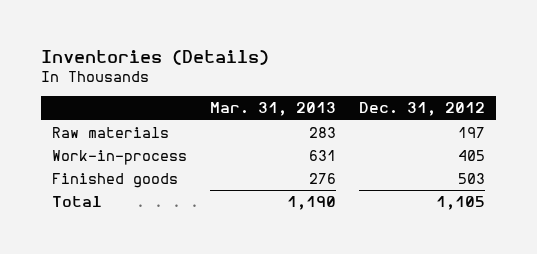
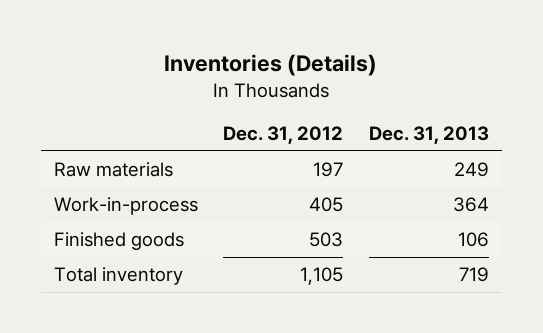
[209,102,336,117] Mar. 31, 2013 -> none
none -> [368,126,489,145] Dec. 31, 2013
[52,196,103,208] Total -> [53,267,183,286] Total inventory

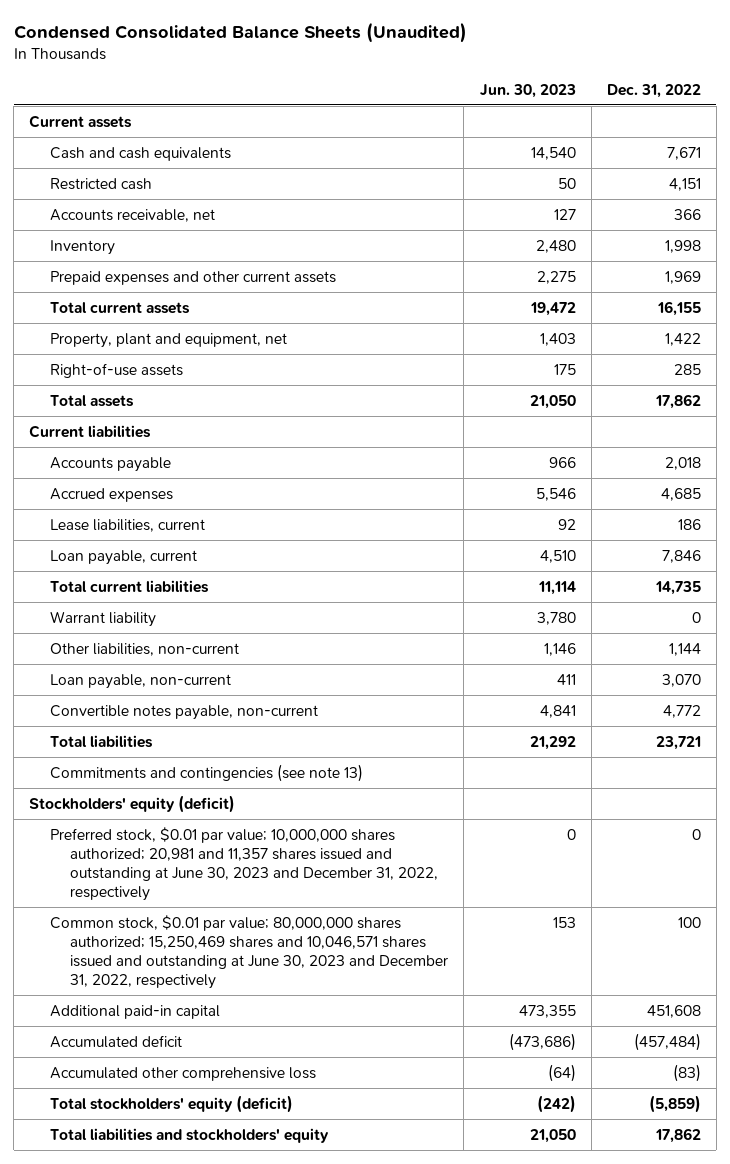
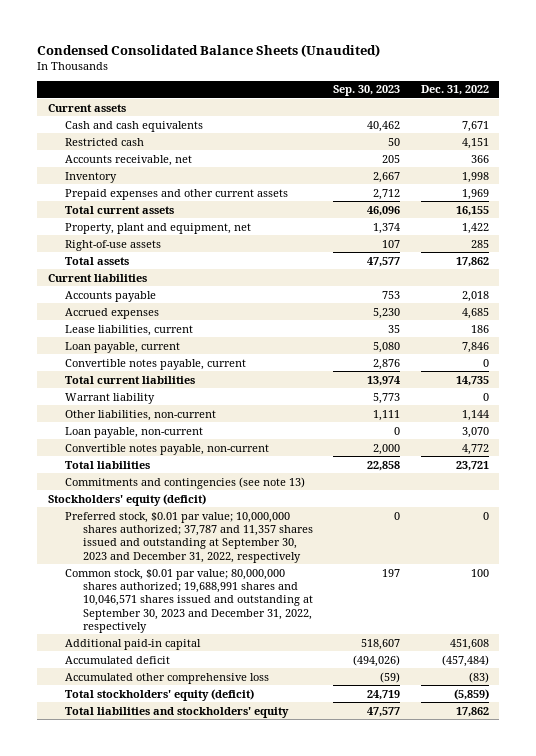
[479,83,576,98] Jun. 30, 2023 -> none
none -> [333,85,401,97] Sep. 30, 2023
none -> [65,358,247,370] Convertible notes payable, current
[49,826,439,901] Preferred stock, $0.01 par value; 10,000,000 shares authorized; 20,981 and 11,357 shares issued and outstanding at June 30, 2023 and December 31, 2022, respectively -> [65,511,313,563] Preferred stock, $0.01 par value; 10,000,000 shares authorized; 37,787 and 11,357 shares issued and outstanding at September 30, 2023 and December 31, 2022, respectively
[49,914,449,989] Common stock, $0.01 par value; 80,000,000 shares authorized; 15,250,469 shares and 10,046,571 shares issued and outstanding at June 30, 2023 and December 31, 2022, respectively -> [65,568,313,633] Common stock, $0.01 par value; 80,000,000 shares authorized; 19,688,991 shares and 10,046,571 shares issued and outstanding at September 30, 2023 and December 31, 2022, respectively

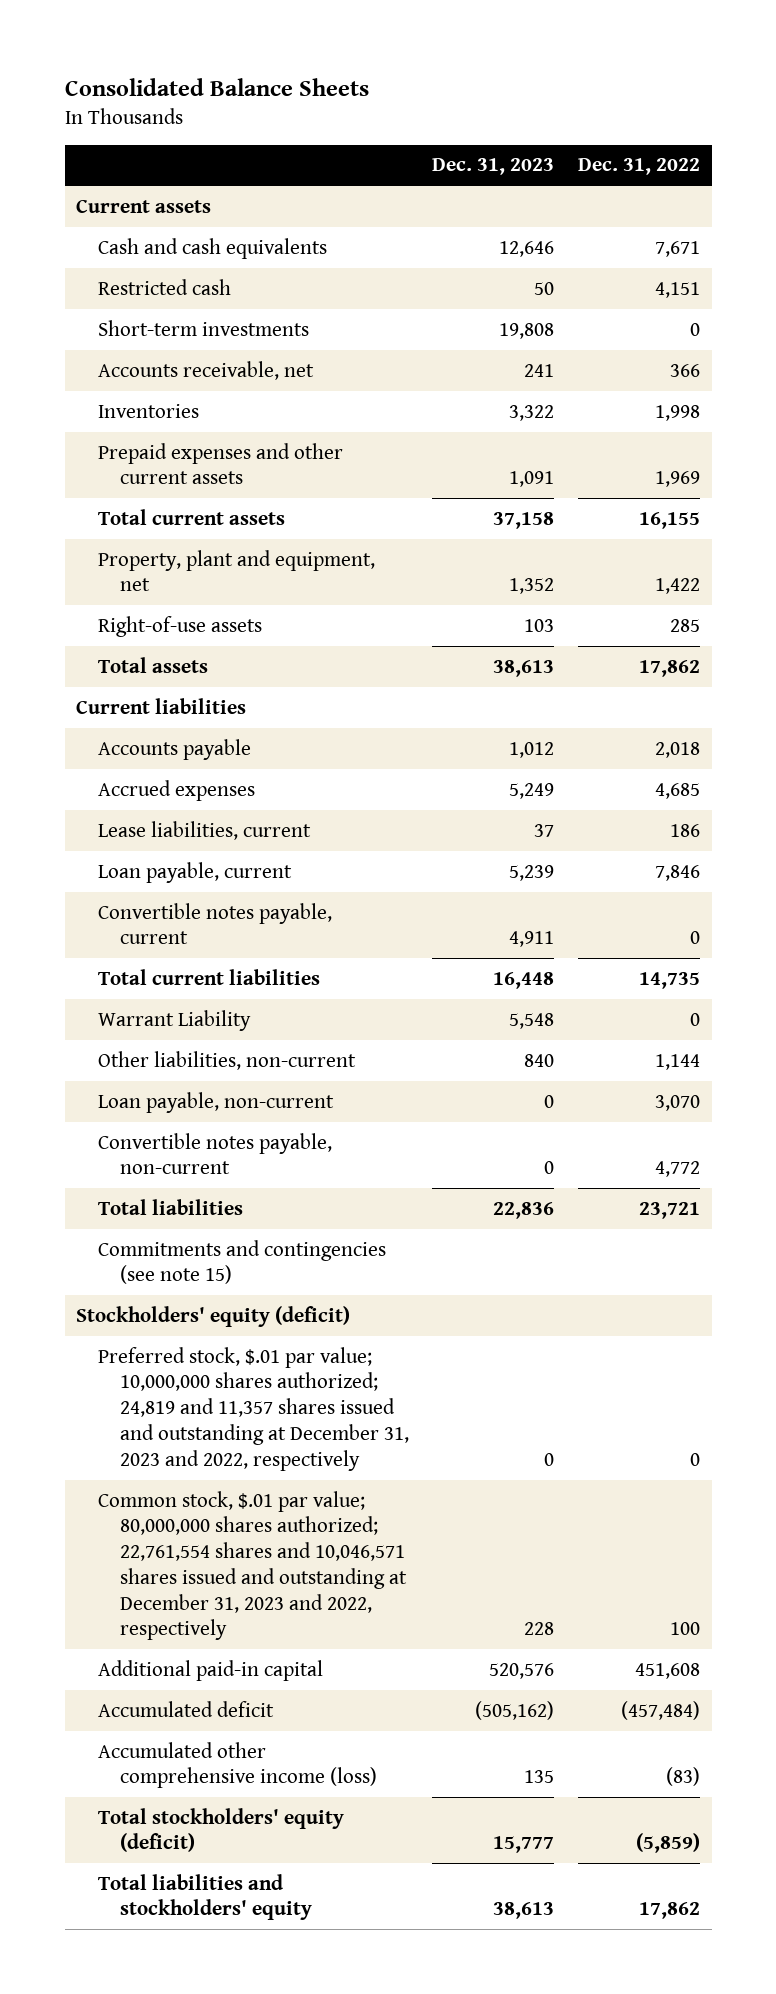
[37,43,381,57] Condensed Consolidated Balance Sheets (Unaudited) -> [64,78,369,97] Consolidated Balance Sheets
[333,85,401,97] Sep. 30, 2023 -> none
none -> [432,158,555,176] Dec. 31, 2023
none -> [98,319,310,336] Short-term investments
[65,171,118,183] Inventory -> [98,403,200,418] Inventories
[65,392,156,404] Warrant liability -> [98,1009,252,1031] Warrant Liability
[65,476,306,489] Commitments and contingencies (see note 13) -> [98,1239,387,1285] Commitments and contingencies (see note 15)
[65,511,313,563] Preferred stock, $0.01 par value; 10,000,000 shares authorized; 37,787 and 11,357 shares issued and outstanding at September 30, 2023 and December 31, 2022, respectively -> [98,1346,409,1471] Preferred stock, $.01 par value; 10,000,000 shares authorized; 24,819 and 11,357 shares issued and outstanding at December 31, 2023 and 2022, respectively
[65,568,313,633] Common stock, $0.01 par value; 80,000,000 shares authorized; 19,688,991 shares and 10,046,571 shares issued and outstanding at September 30, 2023 and December 31, 2022, respectively -> [98,1490,407,1641] Common stock, $.01 par value; 80,000,000 shares authorized; 22,761,554 shares and 10,046,571 shares issued and outstanding at December 31, 2023 and 2022, respectively
[65,672,270,684] Accumulated other comprehensive loss -> [98,1741,377,1789] Accumulated other comprehensive income (loss)

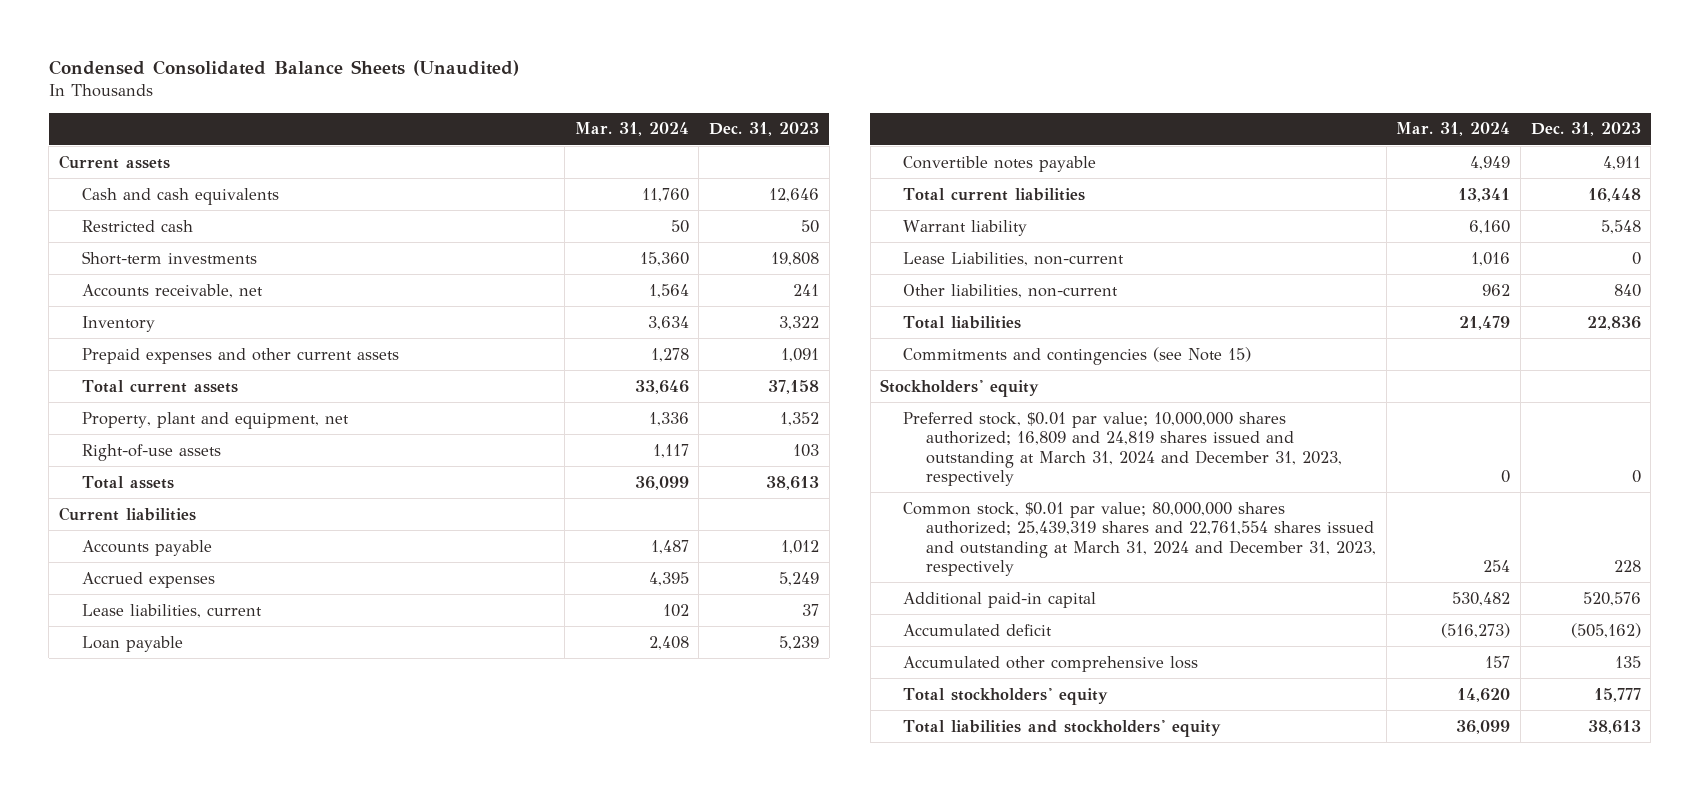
[64,78,369,97] Consolidated Balance Sheets -> [48,60,519,77] Condensed Consolidated Balance Sheets (Unaudited)
[577,158,700,176] Dec. 31, 2022 -> none
none -> [574,122,689,137] Mar. 31, 2024
[98,403,200,418] Inventories -> [81,315,155,332] Inventory
[98,861,293,883] Loan payable, current -> [81,635,183,652] Loan payable
[98,902,333,945] Convertible notes payable, current -> [903,155,1097,172] Convertible notes payable
[98,1009,252,1031] Warrant Liability -> [903,219,1028,236] Warrant liability
none -> [903,251,1125,266] Lease Liabilities, non-current
[98,1091,335,1113] Loan payable, non-current -> none
[98,1132,333,1175] Convertible notes payable, non-current -> none
[98,1239,387,1285] Commitments and contingencies (see note 15) -> [903,346,1252,365] Commitments and contingencies (see Note 15)
[76,1305,351,1327] Stockholders' equity (deficit) -> [880,378,1040,397] Stockholders' equity
[98,1346,409,1471] Preferred stock, $.01 par value; 10,000,000 shares authorized; 24,819 and 11,357 shares issued and outstanding at December 31, 2023 and 2022, respectively -> [903,411,1343,487] Preferred stock, $0.01 par value; 10,000,000 shares authorized; 16,809 and 24,819 shares issued and outstanding at March 31, 2024 and December 31, 2023, respectively
[98,1490,407,1641] Common stock, $.01 par value; 80,000,000 shares authorized; 22,761,554 shares and 10,046,571 shares issued and outstanding at December 31, 2023 and 2022, respectively -> [903,501,1377,577] Common stock, $0.01 par value; 80,000,000 shares authorized; 25,439,319 shares and 22,761,554 shares issued and outstanding at March 31, 2024 and December 31, 2023, respectively
[98,1741,377,1789] Accumulated other comprehensive income (loss) -> [903,655,1199,672] Accumulated other comprehensive loss
[98,1807,345,1853] Total stockholders' equity (deficit) -> [903,687,1109,705] Total stockholders' equity

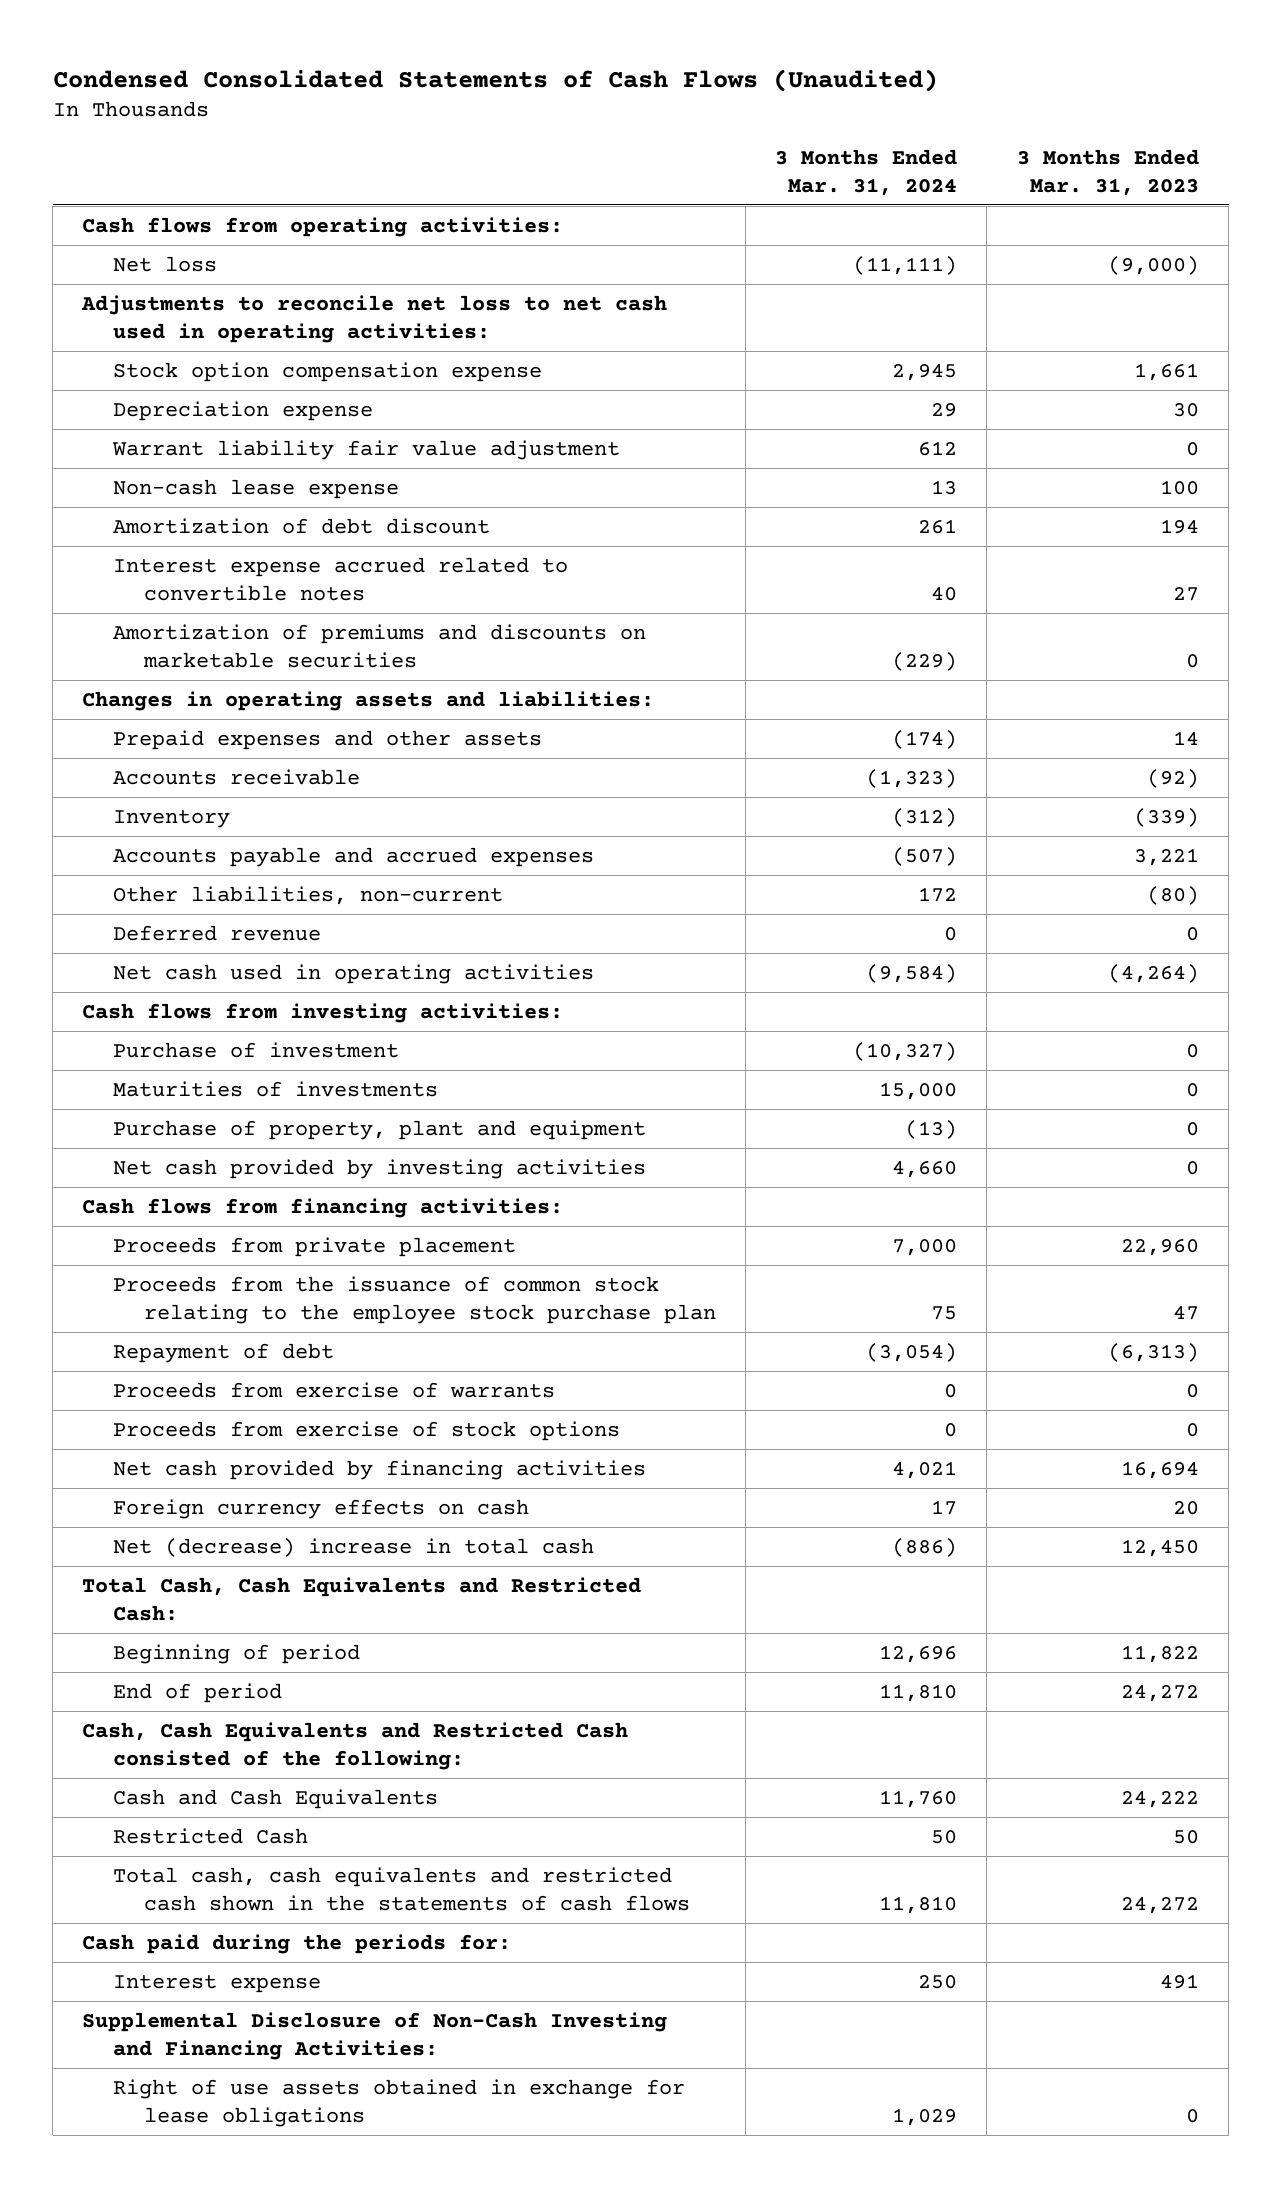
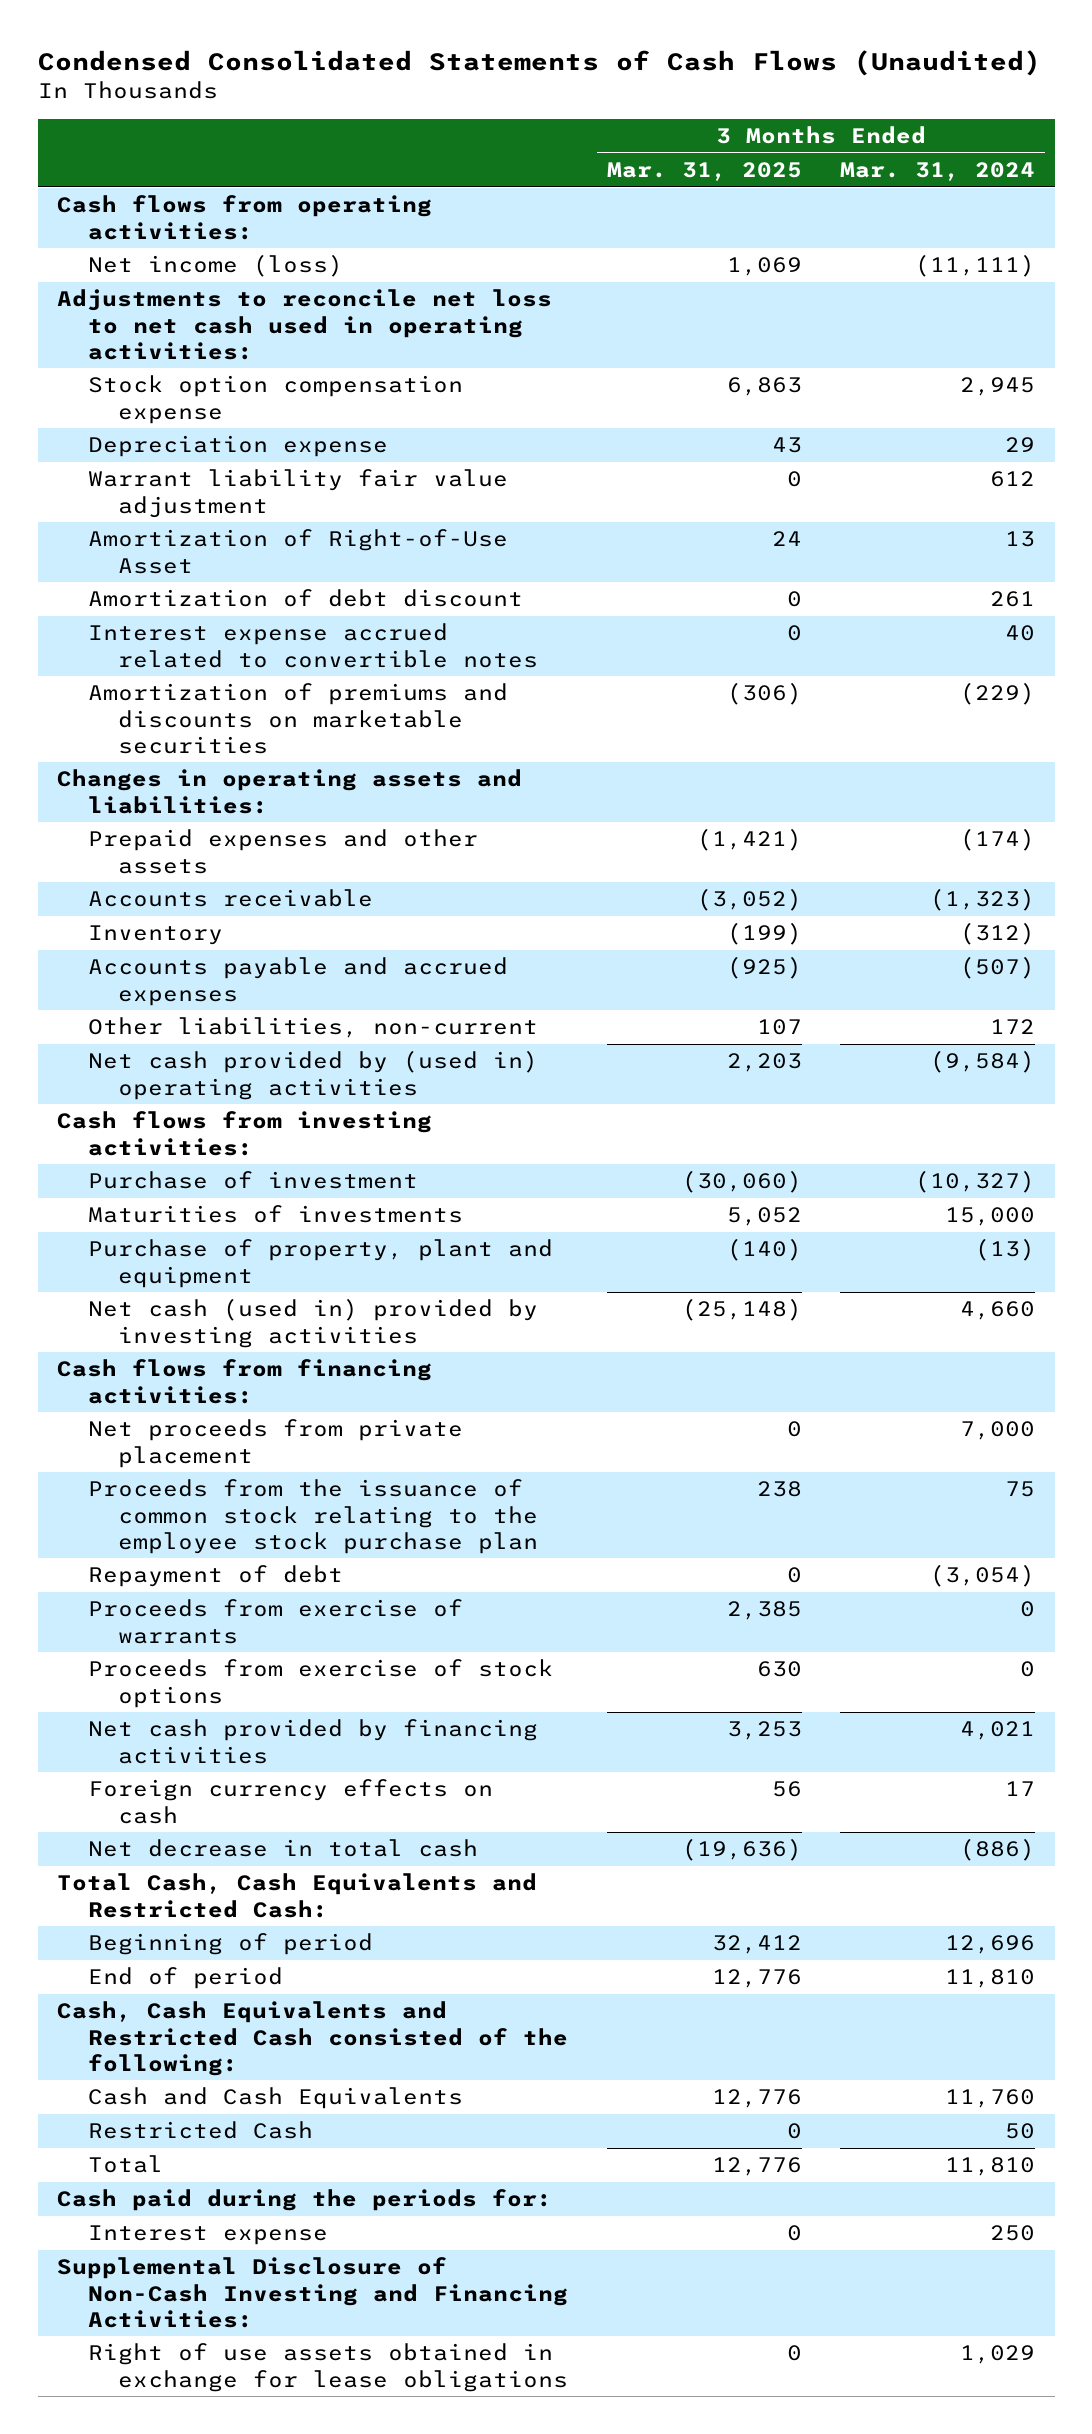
[1016,149,1199,196] 3 Months Ended Mar. 31, 2023 -> none
none -> [606,162,802,182] Mar. 31, 2025
[112,255,217,272] Net loss -> [87,254,343,278] Net income (loss)
[112,478,399,499] Non-cash lease expense -> none
none -> [87,529,508,574] Amortization of Right-of-Use Asset
[112,924,321,941] Deferred revenue -> none
[112,963,594,984] Net cash used in operating activities -> [87,1050,538,1100] Net cash provided by (used in) operating activities
[112,1158,646,1179] Net cash provided by investing activities -> [87,1298,538,1348] Net cash (used in) provided by investing activities
[112,1236,516,1257] Proceeds from private placement -> [87,1419,463,1468] Net proceeds from private placement
[112,1537,594,1557] Net (decrease) increase in total cash -> [87,1839,478,1858] Net decrease in total cash
[112,1866,690,1911] Total cash, cash equivalents and restricted cash shown in the statements of cash flows -> [87,2155,163,2174] Total

